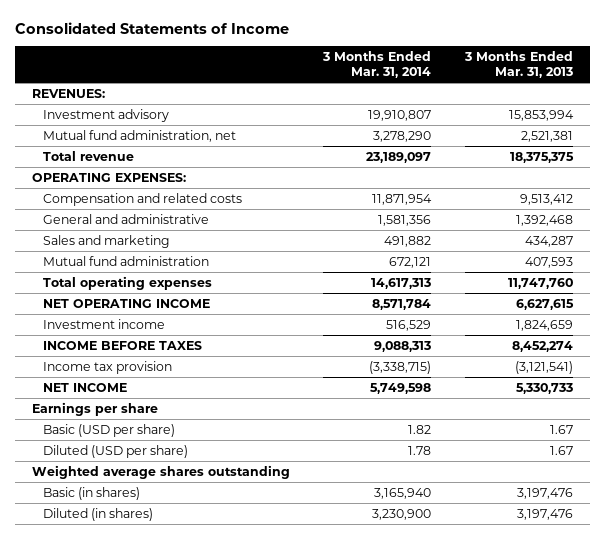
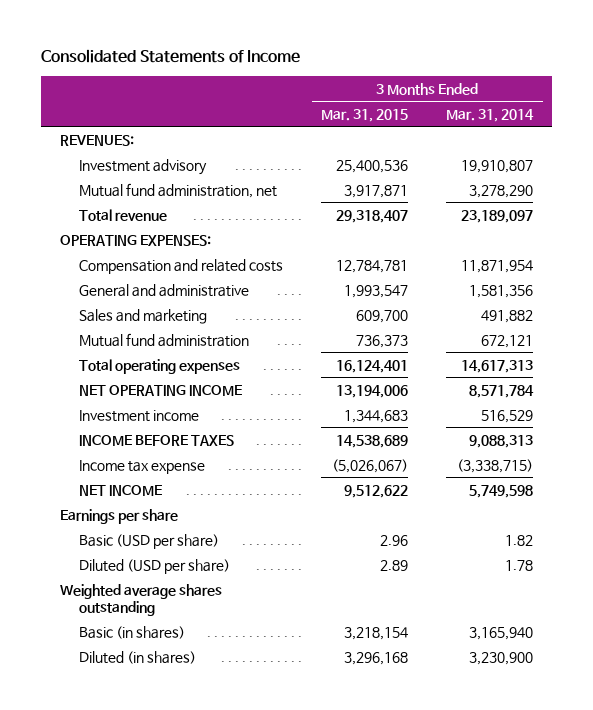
[463,51,573,78] 3 Months Ended Mar. 31, 2013 -> none
none -> [321,108,409,122] Mar. 31, 2015
[42,360,172,374] Income tax provision -> [79,459,206,474] Income tax expense

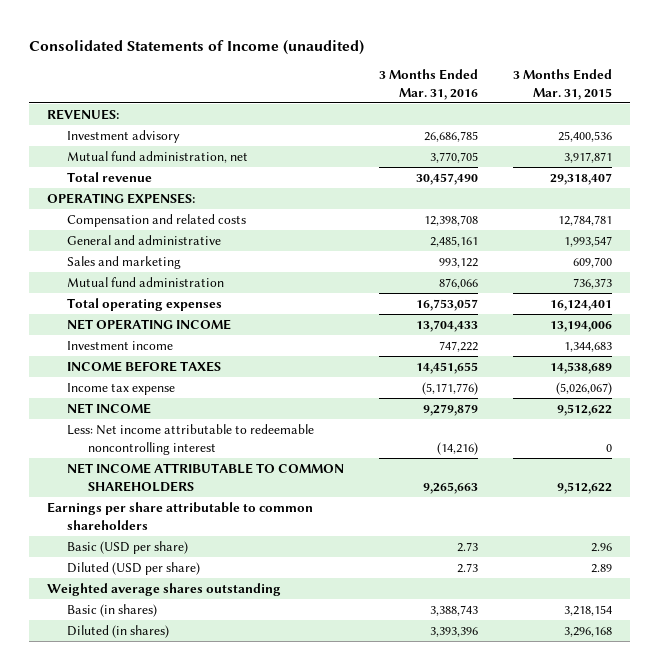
[40,49,300,64] Consolidated Statements of Income -> [29,39,365,55] Consolidated Statements of Income (unaudited)
[446,108,535,122] Mar. 31, 2014 -> none
none -> [379,69,479,100] 3 Months Ended Mar. 31, 2016
none -> [67,423,315,455] Less: Net income attributable to redeemable noncontrolling interest
none -> [67,462,345,492] NET INCOME ATTRIBUTABLE TO COMMON SHAREHOLDERS
[59,508,178,524] Earnings per share -> [46,501,313,530] Earnings per share attributable to common shareholders

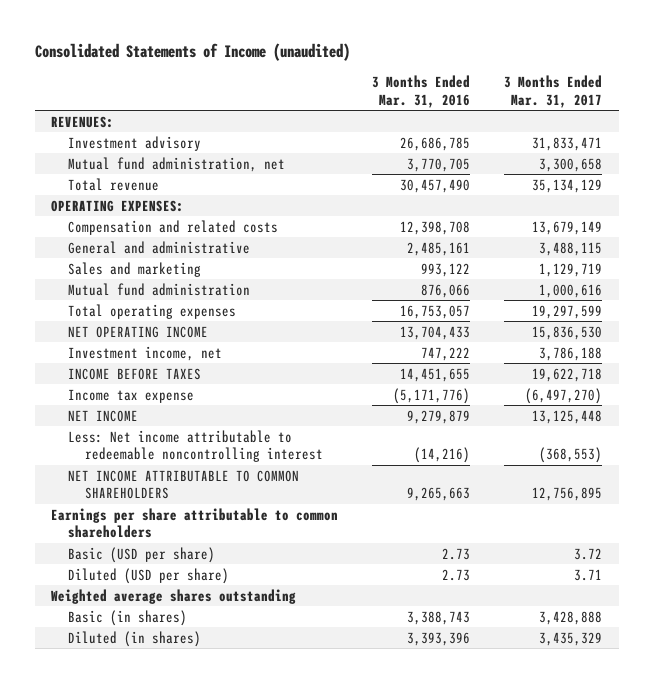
[513,69,613,100] 3 Months Ended Mar. 31, 2015 -> none
none -> [504,74,603,108] 3 Months Ended Mar. 31, 2017
[67,340,174,350] Investment income -> [68,345,223,361] Investment income, net

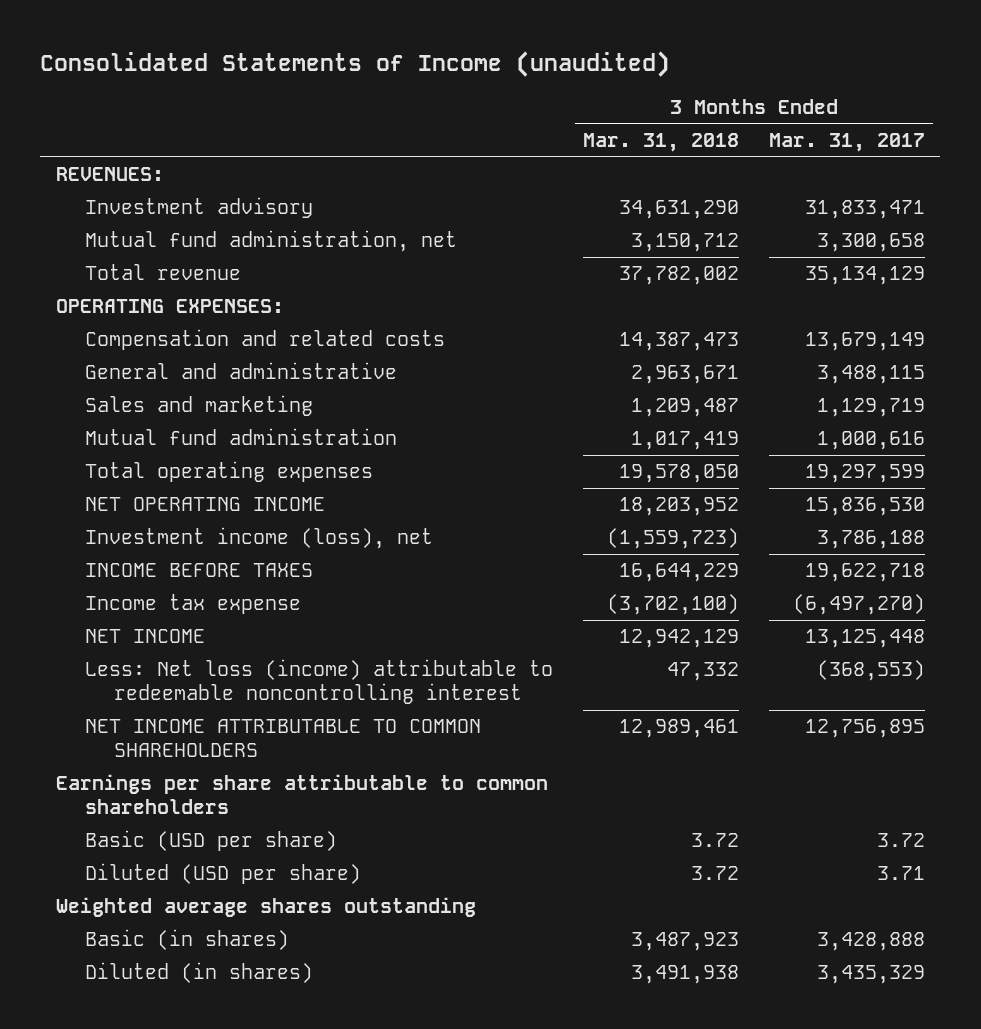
[372,74,471,108] 3 Months Ended Mar. 31, 2016 -> none
none -> [582,133,739,153] Mar. 31, 2018
[68,345,223,361] Investment income, net -> [84,527,433,550] Investment income (loss), net
[68,429,323,463] Less: Net income attributable to redeemable noncontrolling interest -> [84,659,553,705] Less: Net loss (income) attributable to redeemable noncontrolling interest

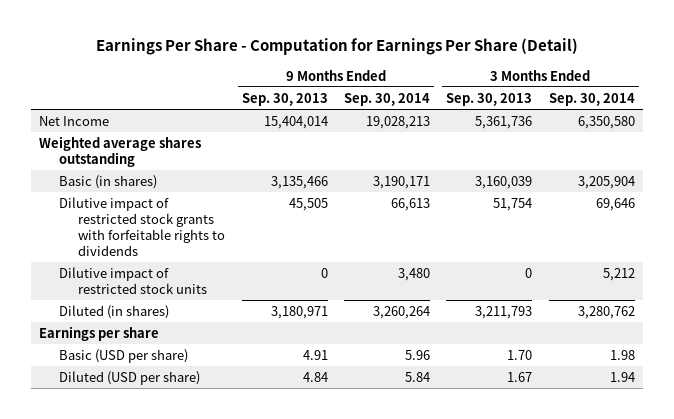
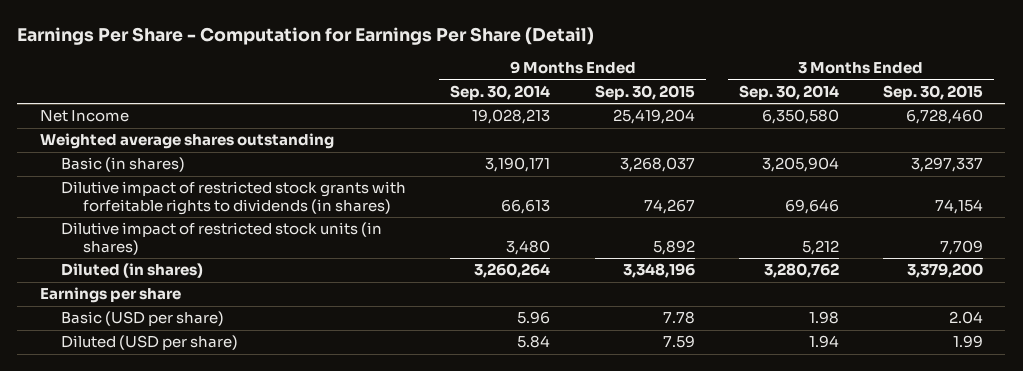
[241,92,328,106] Sep. 30, 2013 -> none
[446,92,533,106] Sep. 30, 2013 -> none
none -> [594,84,695,100] Sep. 30, 2015
none -> [883,84,984,100] Sep. 30, 2015
[58,197,226,256] Dilutive impact of restricted stock grants with forfeitable rights to dividends -> [61,181,407,215] Dilutive impact of restricted stock grants with forfeitable rights to dividends (in shares)
[58,267,208,294] Dilutive impact of restricted stock units -> [61,222,383,255] Dilutive impact of restricted stock units (in shares)

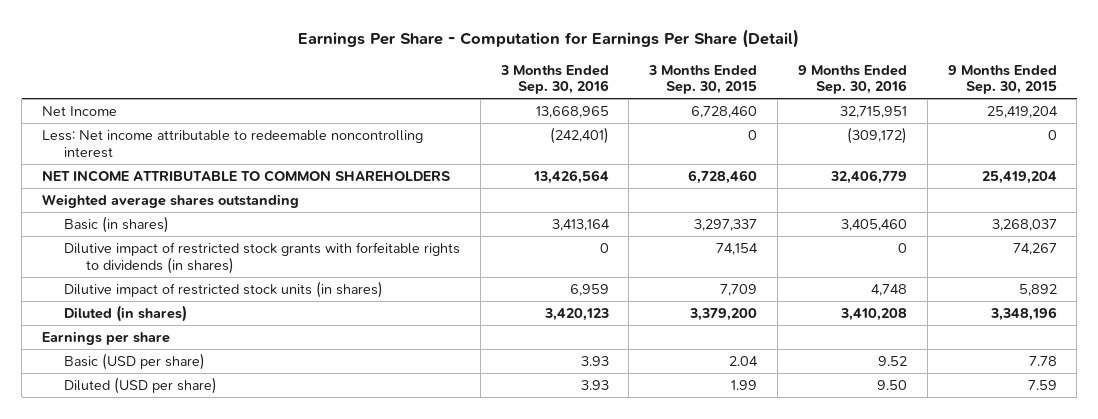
[450,84,551,100] Sep. 30, 2014 -> none
[738,84,839,100] Sep. 30, 2014 -> none
none -> [499,64,609,95] 3 Months Ended Sep. 30, 2016
none -> [797,64,907,95] 9 Months Ended Sep. 30, 2016
none -> [41,129,423,158] Less: Net income attributable to redeemable noncontrolling interest
none -> [41,169,450,182] NET INCOME ATTRIBUTABLE TO COMMON SHAREHOLDERS

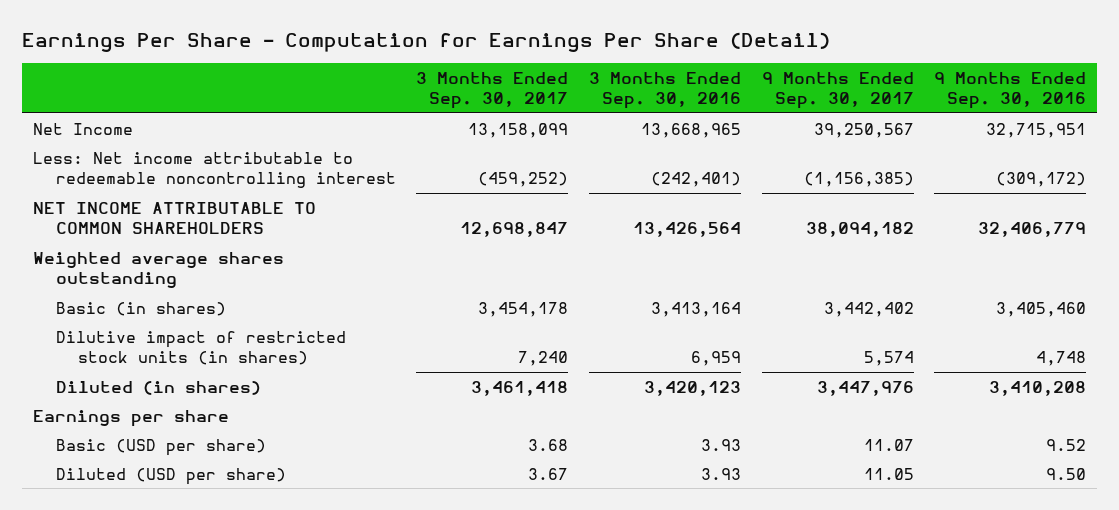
[648,64,758,95] 3 Months Ended Sep. 30, 2015 -> none
[947,64,1057,95] 9 Months Ended Sep. 30, 2015 -> none
none -> [416,71,569,110] 3 Months Ended Sep. 30, 2017
none -> [761,71,914,110] 9 Months Ended Sep. 30, 2017
[63,241,460,274] Dilutive impact of restricted stock grants with forfeitable rights to dividends (in shares) -> none

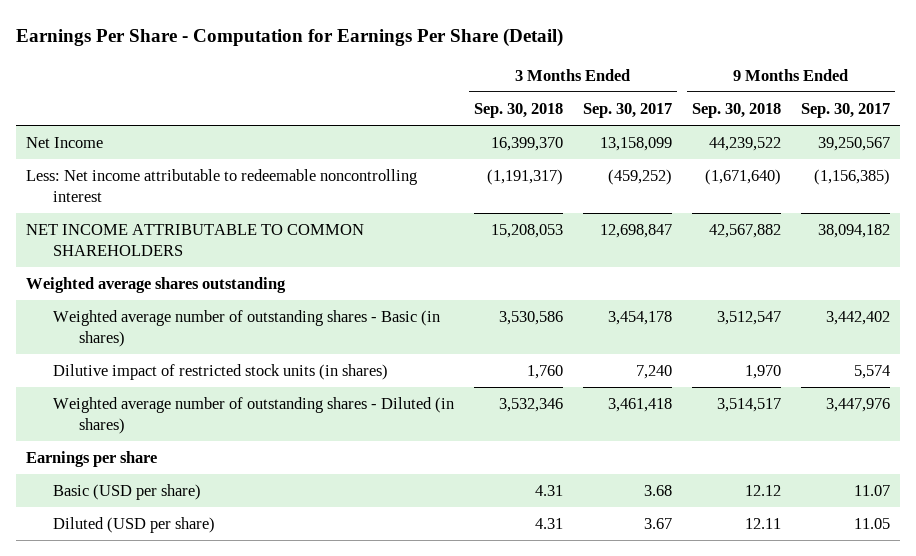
[588,71,741,110] 3 Months Ended Sep. 30, 2016 -> none
[934,71,1087,110] 9 Months Ended Sep. 30, 2016 -> none
none -> [473,102,563,118] Sep. 30, 2018
none -> [691,102,781,118] Sep. 30, 2018
[55,301,226,316] Basic (in shares) -> [52,310,440,348] Weighted average number of outstanding shares - Basic (in shares)
[55,380,261,395] Diluted (in shares) -> [52,397,454,435] Weighted average number of outstanding shares - Diluted (in shares)

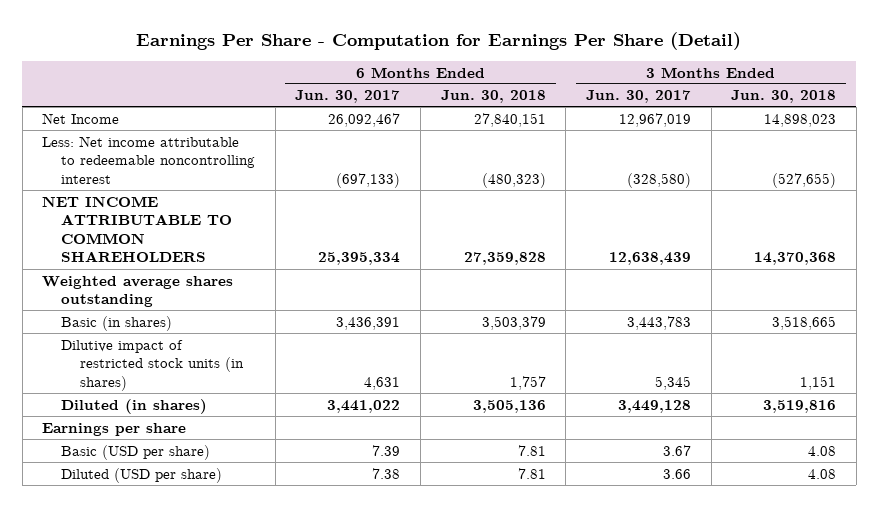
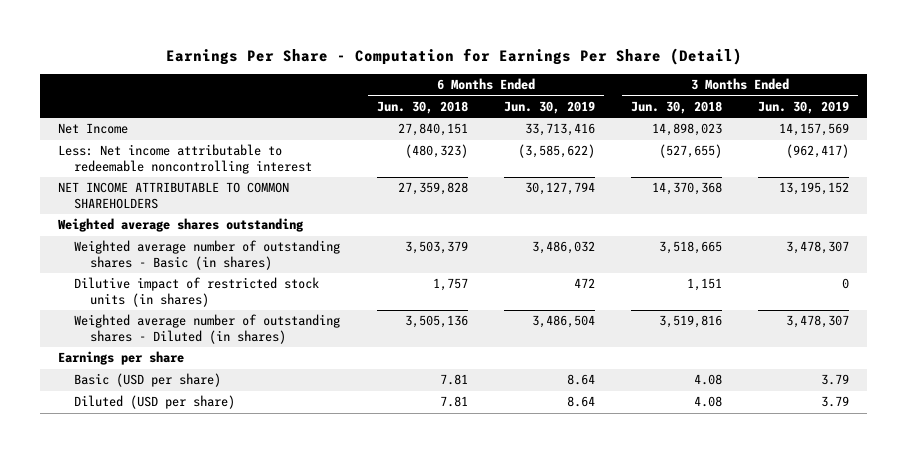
[295,90,401,104] Jun. 30, 2017 -> none
[585,90,691,104] Jun. 30, 2017 -> none
none -> [503,100,595,114] Jun. 30, 2019
none -> [758,100,850,114] Jun. 30, 2019
[61,315,173,331] Basic (in shares) -> [74,240,341,270] Weighted average number of outstanding shares - Basic (in shares)
[61,398,208,414] Diluted (in shares) -> [74,314,341,344] Weighted average number of outstanding shares - Diluted (in shares)

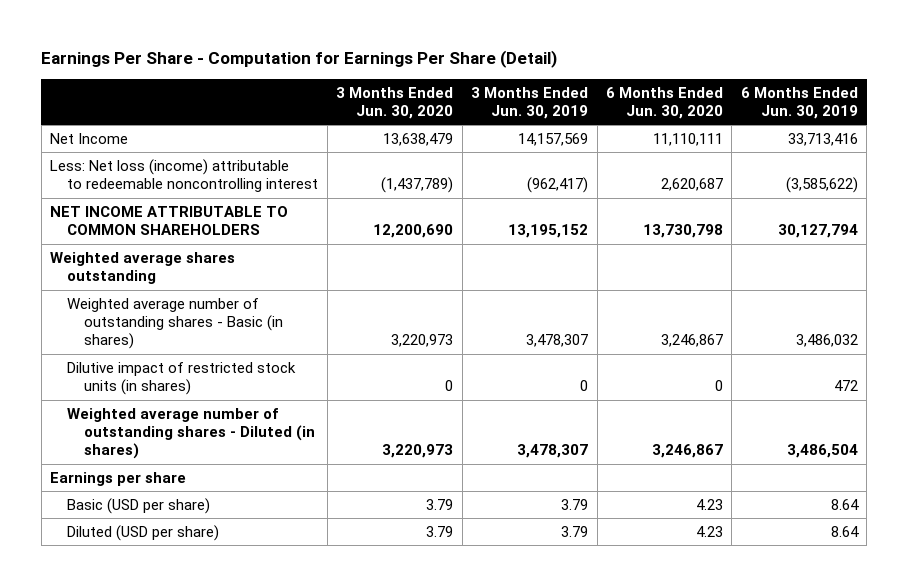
[376,100,468,114] Jun. 30, 2018 -> none
[631,100,723,114] Jun. 30, 2018 -> none
none -> [336,86,454,120] 3 Months Ended Jun. 30, 2020
none -> [606,86,724,120] 6 Months Ended Jun. 30, 2020
[58,144,313,174] Less: Net income attributable to redeemable noncontrolling interest -> [50,158,319,193] Less: Net loss (income) attributable to redeemable noncontrolling interest

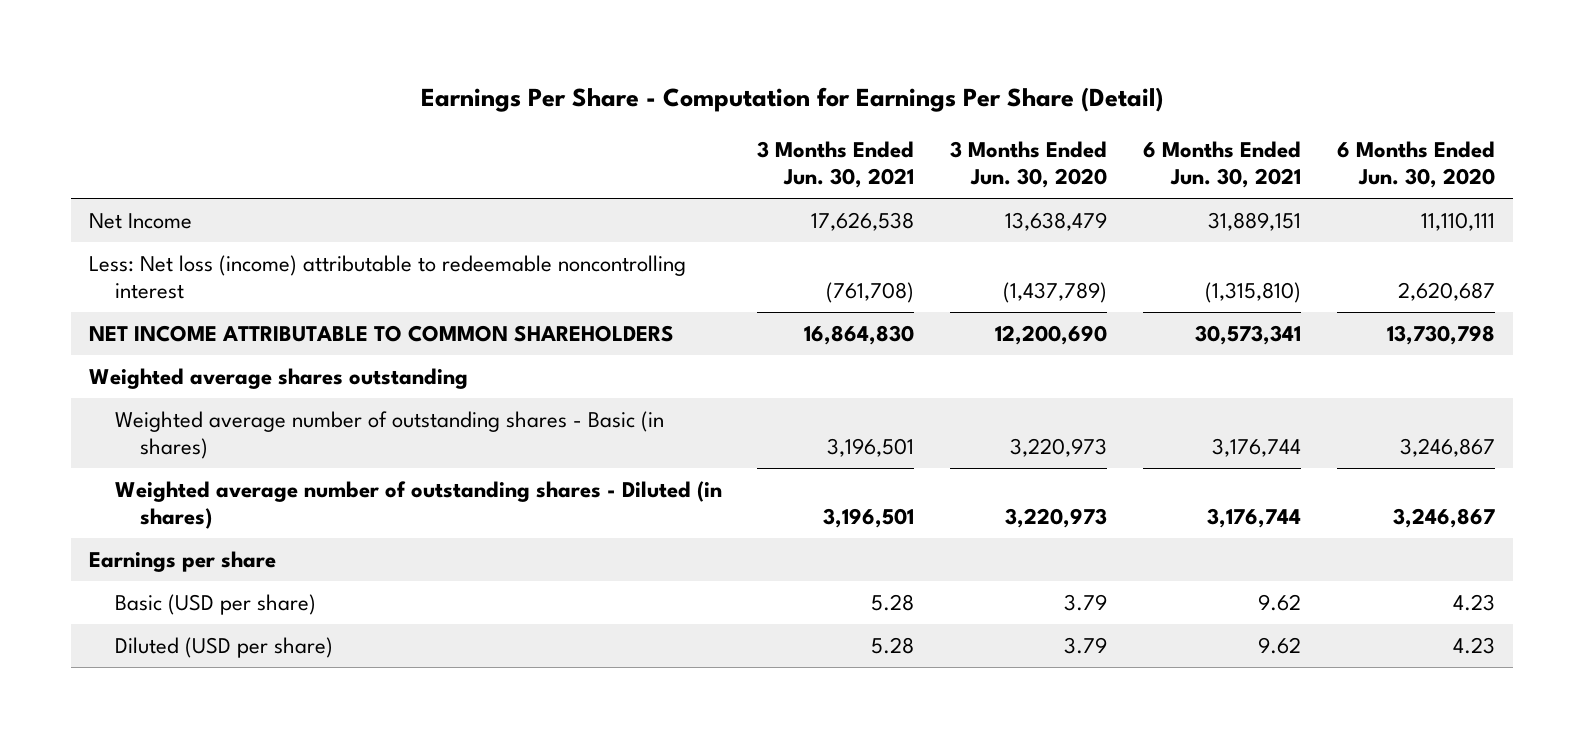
[471,86,589,120] 3 Months Ended Jun. 30, 2019 -> none
[740,86,858,120] 6 Months Ended Jun. 30, 2019 -> none
none -> [757,141,915,189] 3 Months Ended Jun. 30, 2021
none -> [1142,141,1301,189] 6 Months Ended Jun. 30, 2021
[67,361,297,396] Dilutive impact of restricted stock units (in shares) -> none

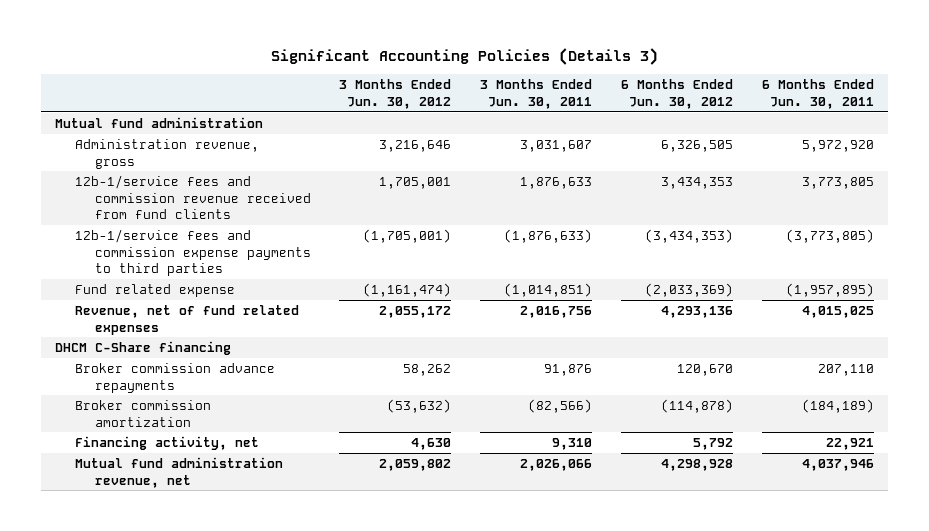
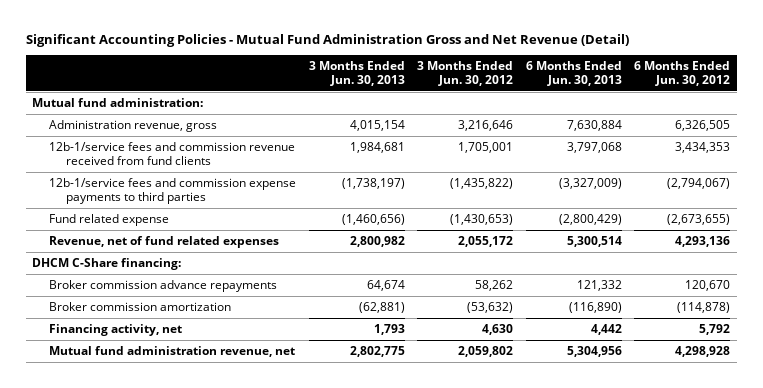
[270,48,658,66] Significant Accounting Policies (Details 3) -> [26,33,630,47] Significant Accounting Policies - Mutual Fund Administration Gross and Net Revenue (Detail)
[480,79,593,110] 3 Months Ended Jun. 30, 2011 -> none
[761,79,874,110] 6 Months Ended Jun. 30, 2011 -> none
none -> [308,60,405,87] 3 Months Ended Jun. 30, 2013
none -> [525,60,622,87] 6 Months Ended Jun. 30, 2013
[55,116,264,128] Mutual fund administration -> [32,97,204,107] Mutual fund administration:
[363,228,452,243] (1,705,001) -> [450,177,514,189] (1,435,822)
[644,228,733,243] (3,434,353) -> [667,177,731,189] (2,794,067)
[363,282,452,297] (1,161,474) -> [450,213,514,225] (1,430,653)
[644,282,733,297] (2,033,369) -> [667,213,731,225] (2,673,655)
[55,340,232,355] DHCM C-Share financing -> [32,257,182,270] DHCM C-Share financing:

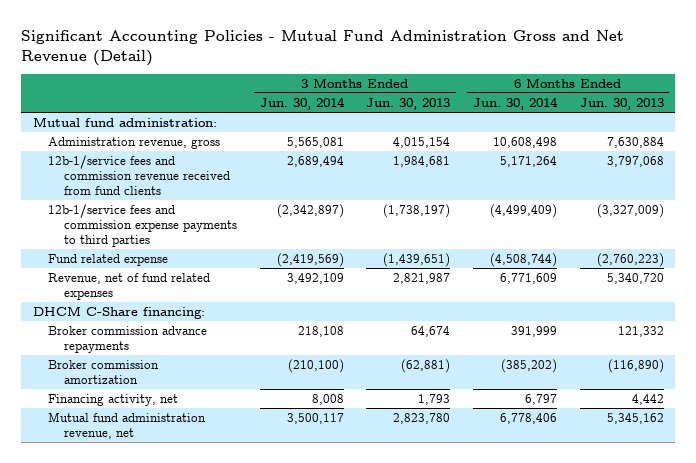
[417,60,514,87] 3 Months Ended Jun. 30, 2012 -> none
[634,60,731,87] 6 Months Ended Jun. 30, 2012 -> none
none -> [259,96,345,110] Jun. 30, 2014
none -> [473,96,559,110] Jun. 30, 2014
[341,213,405,225] (1,460,656) -> [383,252,451,267] (1,439,651)
[558,213,622,225] (2,800,429) -> [596,252,664,267] (2,760,223)
[349,235,405,247] 2,800,982 -> [393,272,451,284] 2,821,987
[566,235,622,247] 5,300,514 -> [606,272,664,284] 5,340,720
[349,345,405,357] 2,802,775 -> [393,412,451,424] 2,823,780
[566,345,622,357] 5,304,956 -> [606,412,664,424] 5,345,162

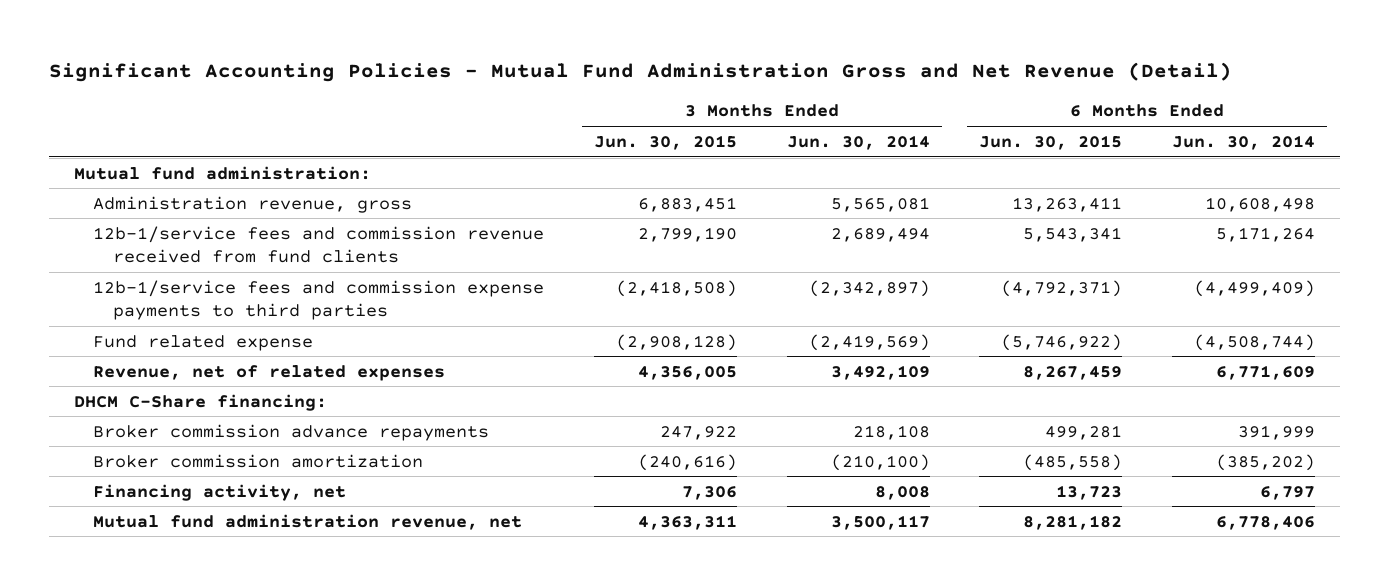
[366,97,451,110] Jun. 30, 2013 -> none
[579,97,664,110] Jun. 30, 2013 -> none
none -> [593,134,737,150] Jun. 30, 2015
none -> [979,134,1123,150] Jun. 30, 2015
[48,272,211,300] Revenue, net of fund related expenses -> [93,364,446,381] Revenue, net of related expenses

